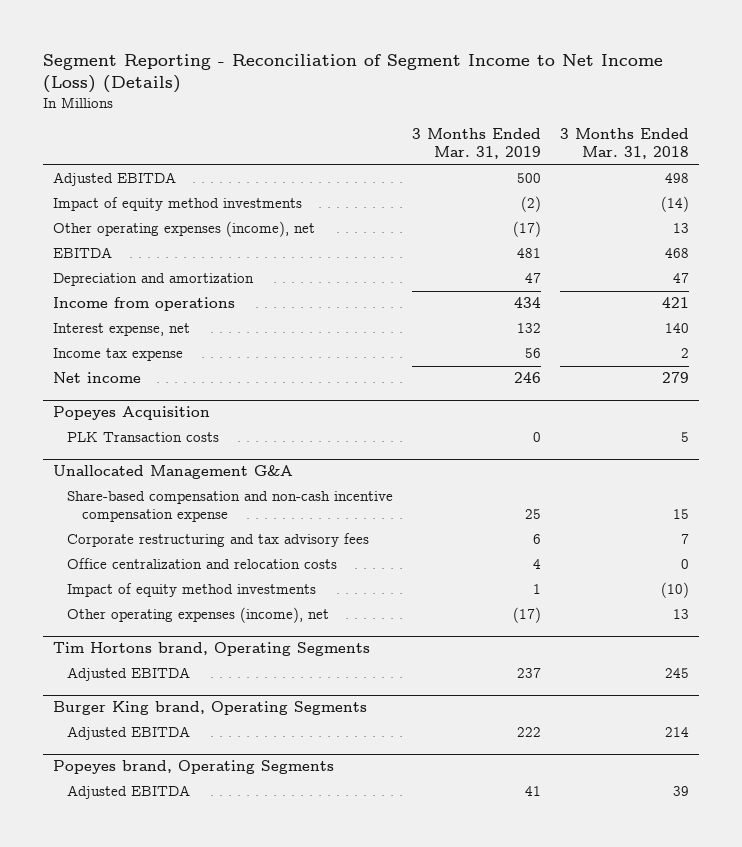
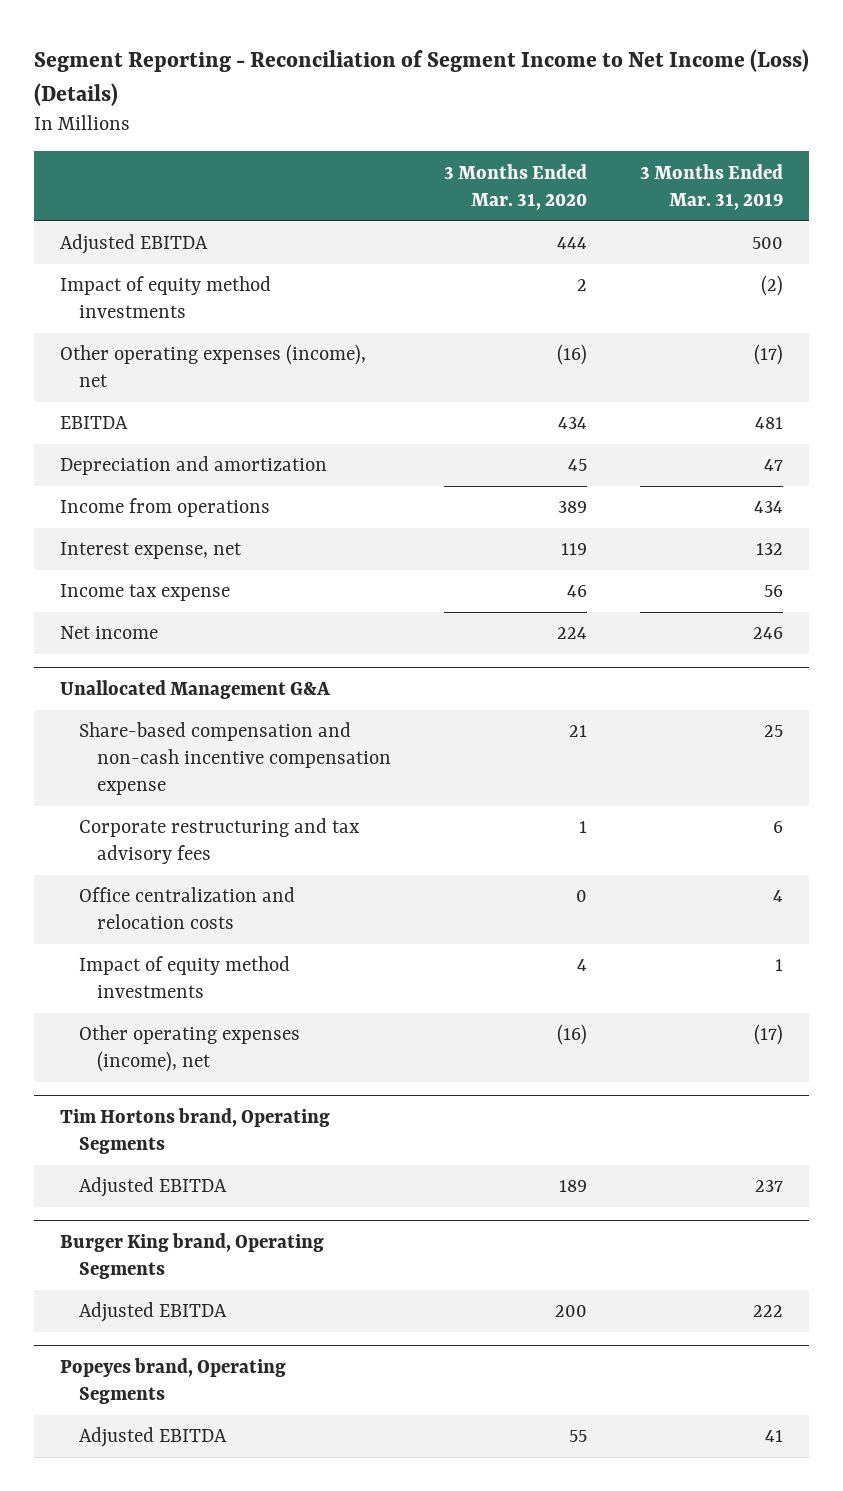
[560,128,690,160] 3 Months Ended Mar. 31, 2018 -> none
none -> [443,163,587,210] 3 Months Ended Mar. 31, 2020
[52,406,210,421] Popeyes Acquisition -> none
[67,432,220,443] PLK Transaction costs -> none

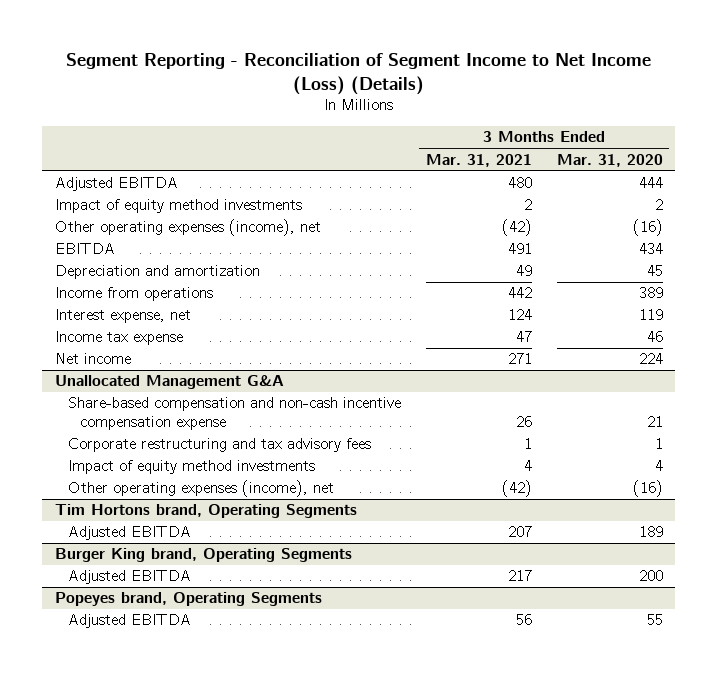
[639,163,783,210] 3 Months Ended Mar. 31, 2019 -> none
none -> [425,153,532,167] Mar. 31, 2021
[78,887,295,930] Office centralization and relocation costs -> none

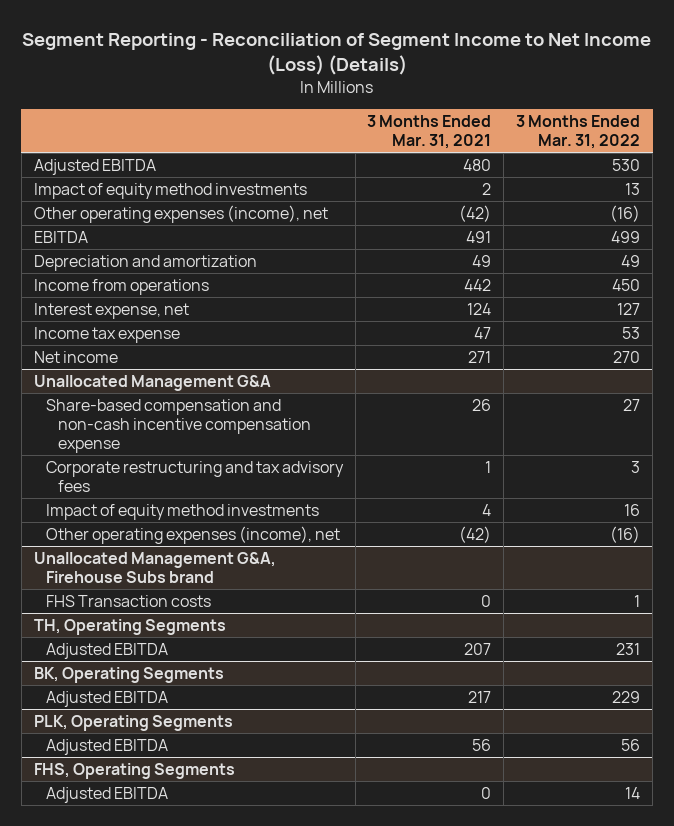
[556,153,663,167] Mar. 31, 2020 -> none
none -> [516,115,641,149] 3 Months Ended Mar. 31, 2022
[54,504,357,519] Tim Hortons brand, Operating Segments -> none
none -> [33,551,276,583] Unallocated Management G&A, Firehouse Subs brand
none -> [45,594,211,607] FHS Transaction costs
none -> [33,618,226,635] TH, Operating Segments
[54,548,352,563] Burger King brand, Operating Segments -> none
none -> [33,666,224,683] BK, Operating Segments
[54,592,322,607] Popeyes brand, Operating Segments -> none
none -> [33,714,233,731] PLK, Operating Segments
none -> [33,762,235,779] FHS, Operating Segments
none -> [45,786,168,803] Adjusted EBITDA

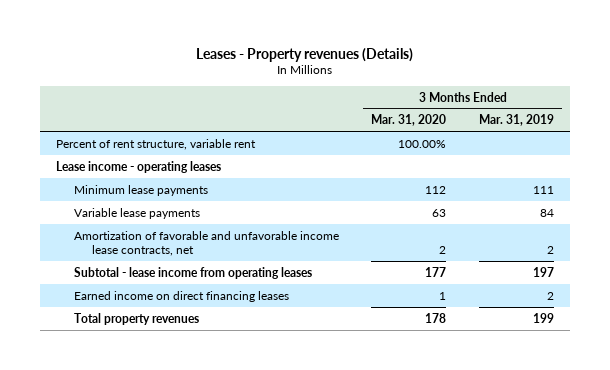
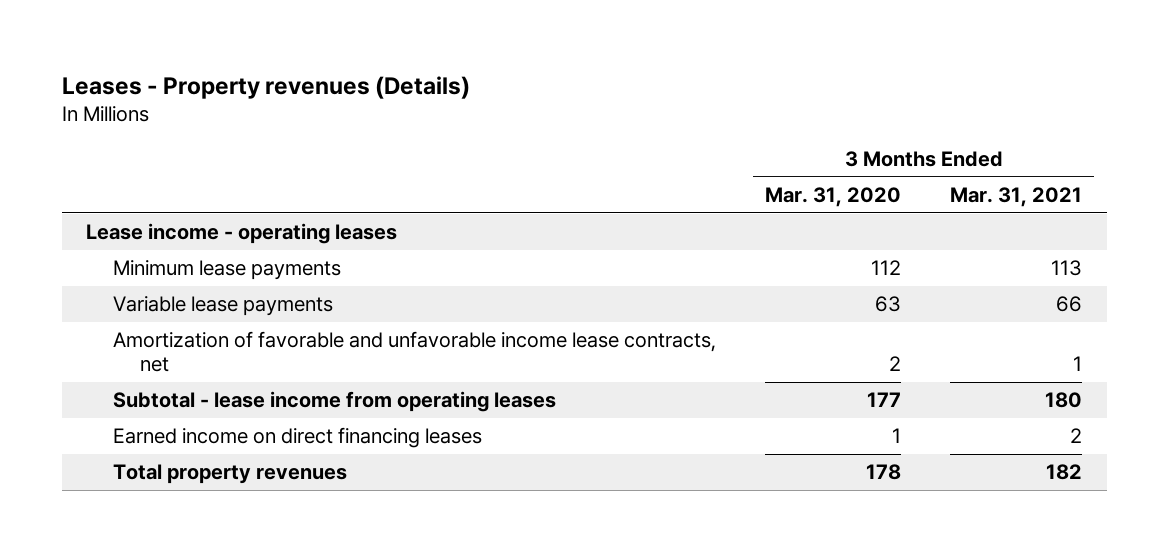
[478,114,554,127] Mar. 31, 2019 -> none
none -> [950,186,1083,207] Mar. 31, 2021
[56,138,257,150] Percent of rent structure, variable rent -> none

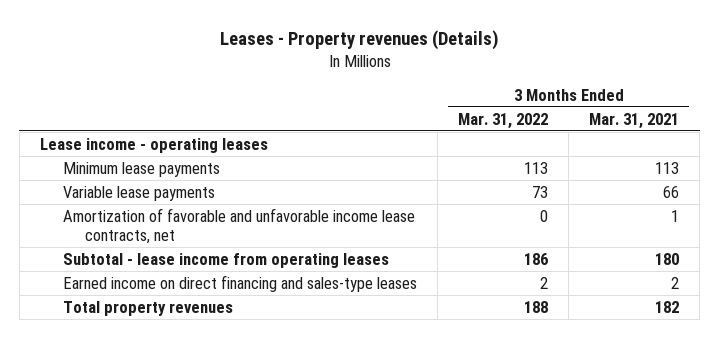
[765,186,902,207] Mar. 31, 2020 -> none
none -> [457,112,548,129] Mar. 31, 2022
[113,427,483,449] Earned income on direct financing leases -> [62,274,417,292] Earned income on direct financing and sales-type leases

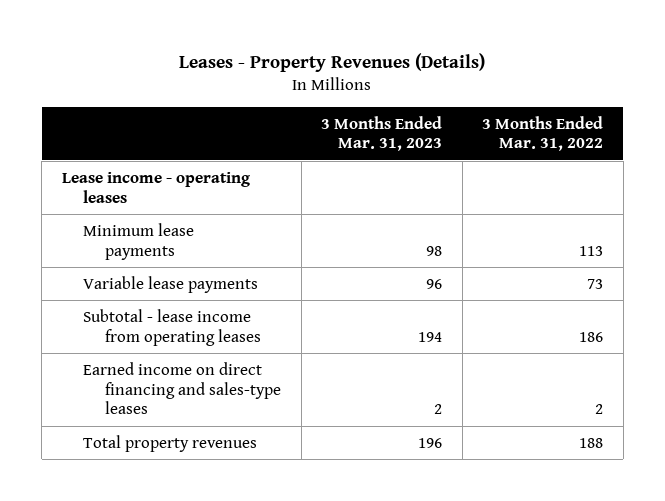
[219,29,499,50] Leases - Property revenues (Details) -> [179,52,486,72] Leases - Property Revenues (Details)
[589,112,680,129] Mar. 31, 2021 -> none
none -> [321,115,443,152] 3 Months Ended Mar. 31, 2023
[62,207,415,244] Amortization of favorable and unfavorable income lease contracts, net -> none

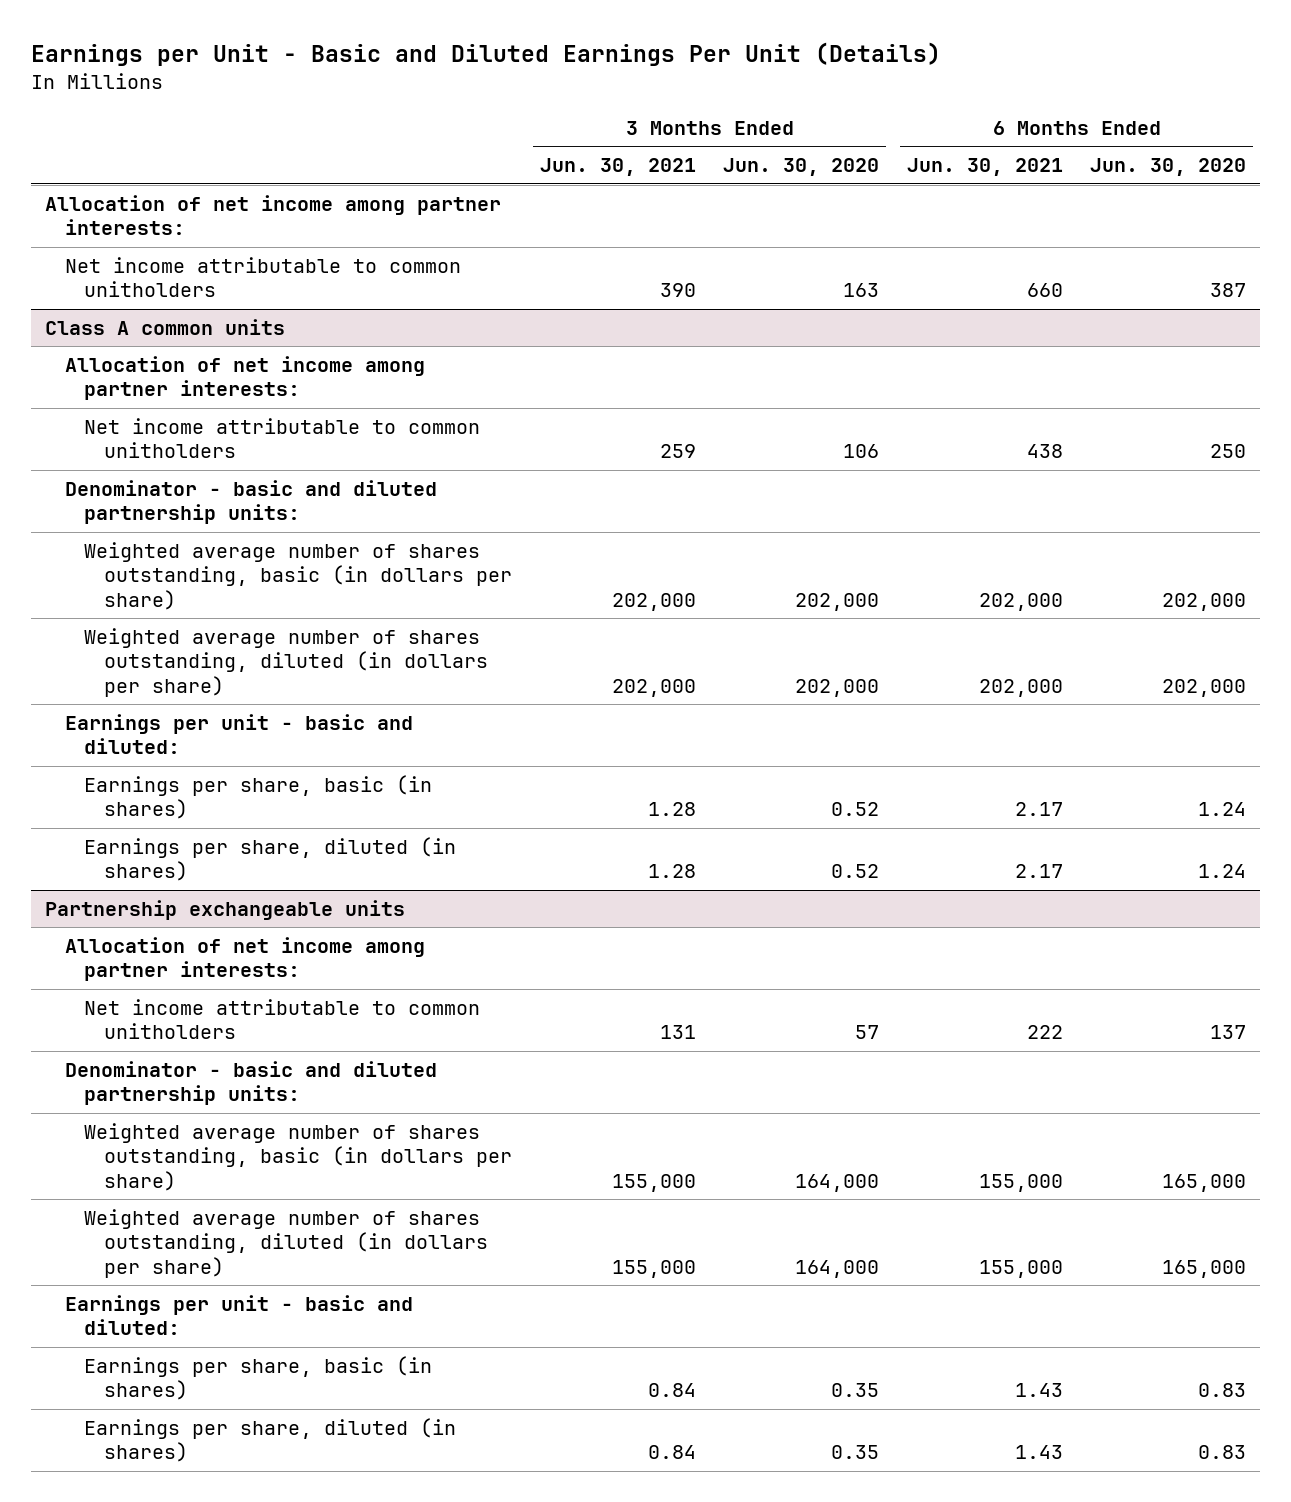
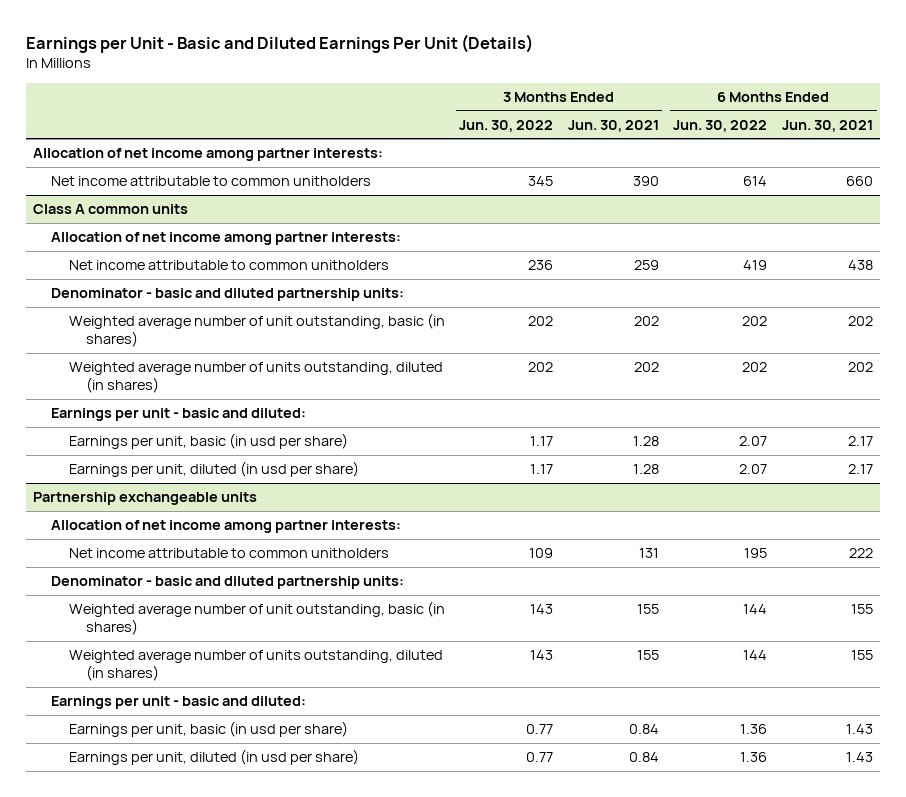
[723,158,880,177] Jun. 30, 2020 -> none
[1090,158,1247,177] Jun. 30, 2020 -> none
none -> [459,119,554,132] Jun. 30, 2022
none -> [673,119,768,132] Jun. 30, 2022
[84,542,513,610] Weighted average number of shares outstanding, basic (in dollars per share) -> [68,313,445,348] Weighted average number of unit outstanding, basic (in shares)
[611,592,696,611] 202,000 -> [633,316,659,327] 202
[978,592,1063,611] 202,000 -> [847,316,873,327] 202
[84,628,489,697] Weighted average number of shares outstanding, diluted (in dollars per share) -> [68,362,443,394] Weighted average number of units outstanding, diluted (in shares)
[611,678,696,697] 202,000 -> [633,362,659,373] 202
[978,678,1063,697] 202,000 -> [847,362,873,373] 202
[84,775,433,820] Earnings per share, basic (in shares) -> [68,433,348,450] Earnings per unit, basic (in usd per share)
[84,837,457,882] Earnings per share, diluted (in shares) -> [68,461,359,478] Earnings per unit, diluted (in usd per share)
[84,1123,513,1191] Weighted average number of shares outstanding, basic (in dollars per share) -> [68,601,445,636] Weighted average number of unit outstanding, basic (in shares)
[611,1173,696,1192] 155,000 -> [636,604,659,615] 155
[978,1173,1063,1192] 155,000 -> [850,604,873,615] 155
[84,1209,489,1278] Weighted average number of shares outstanding, diluted (in dollars per share) -> [68,650,443,682] Weighted average number of units outstanding, diluted (in shares)
[611,1259,696,1278] 155,000 -> [636,650,659,661] 155
[978,1259,1063,1278] 155,000 -> [850,650,873,661] 155
[84,1356,433,1401] Earnings per share, basic (in shares) -> [68,721,348,738] Earnings per unit, basic (in usd per share)
[84,1418,457,1463] Earnings per share, diluted (in shares) -> [68,749,359,766] Earnings per unit, diluted (in usd per share)

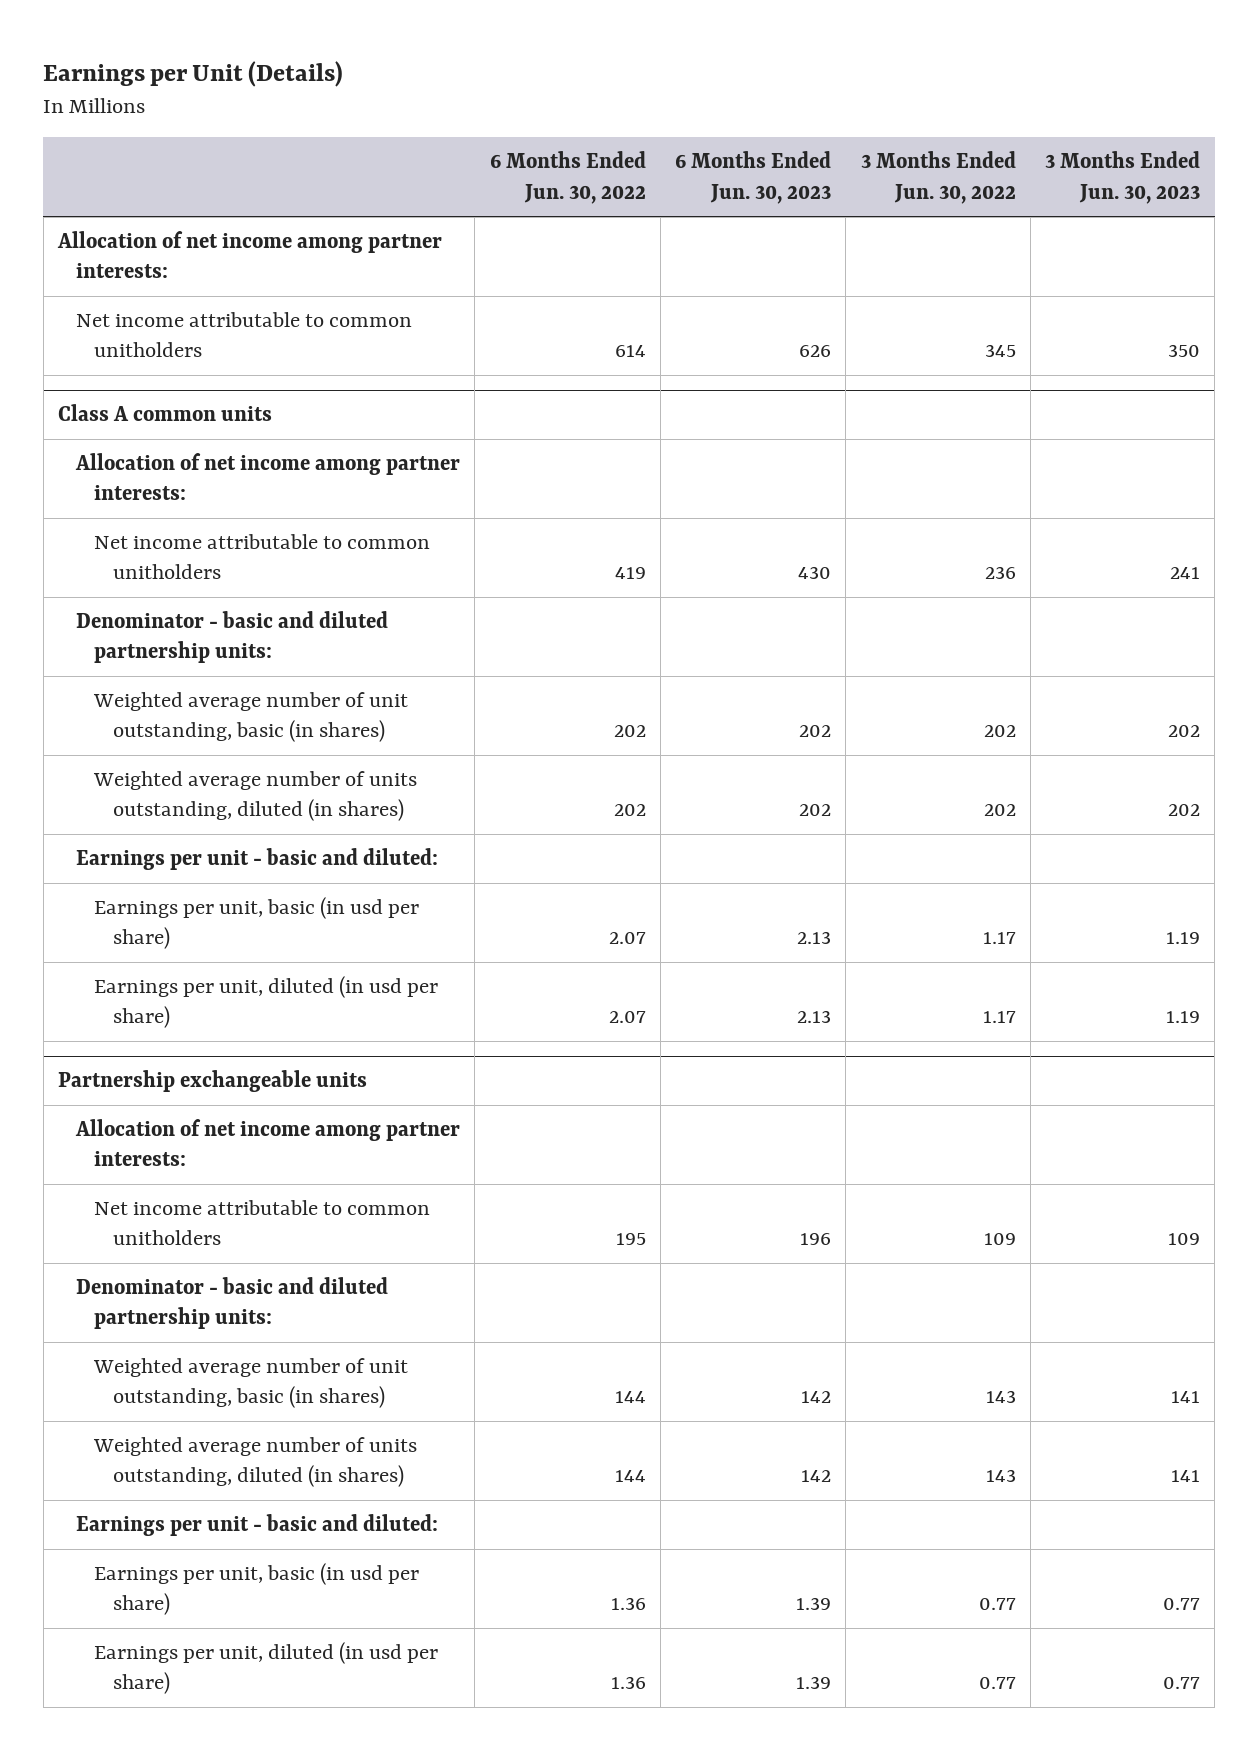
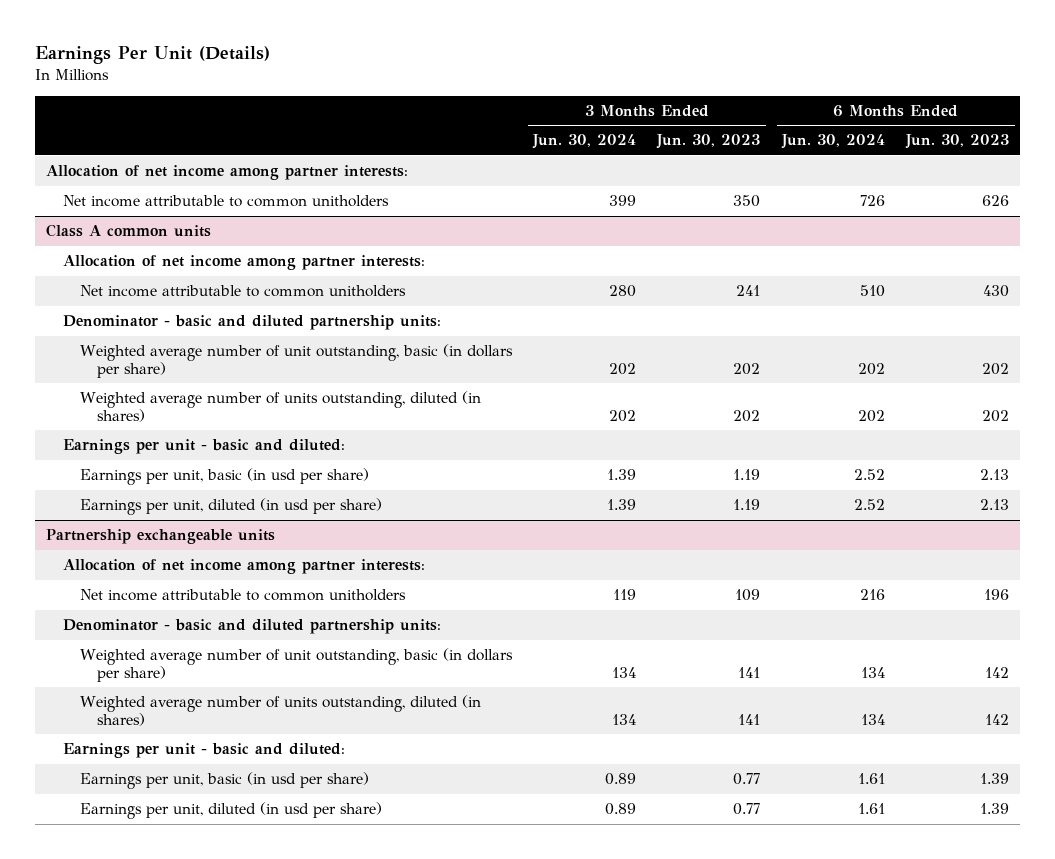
[43,60,344,87] Earnings per Unit (Details) -> [35,46,271,65] Earnings Per Unit (Details)
[489,151,646,204] 6 Months Ended Jun. 30, 2022 -> none
[860,151,1016,204] 3 Months Ended Jun. 30, 2022 -> none
none -> [532,134,637,150] Jun. 30, 2024
none -> [780,134,885,150] Jun. 30, 2024
[93,692,409,743] Weighted average number of unit outstanding, basic (in shares) -> [79,344,513,379] Weighted average number of unit outstanding, basic (in dollars per share)
[93,1358,409,1409] Weighted average number of unit outstanding, basic (in shares) -> [79,648,513,683] Weighted average number of unit outstanding, basic (in dollars per share)

